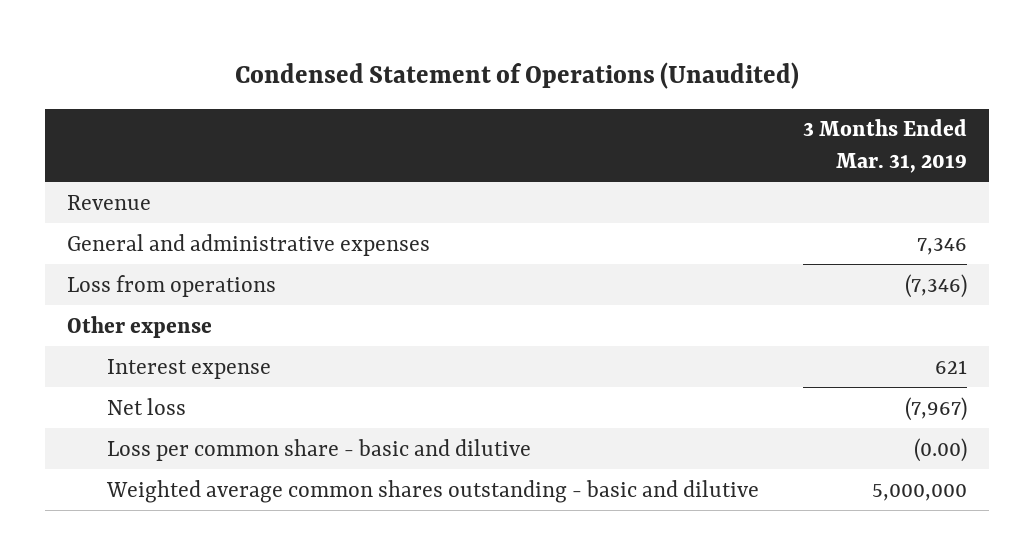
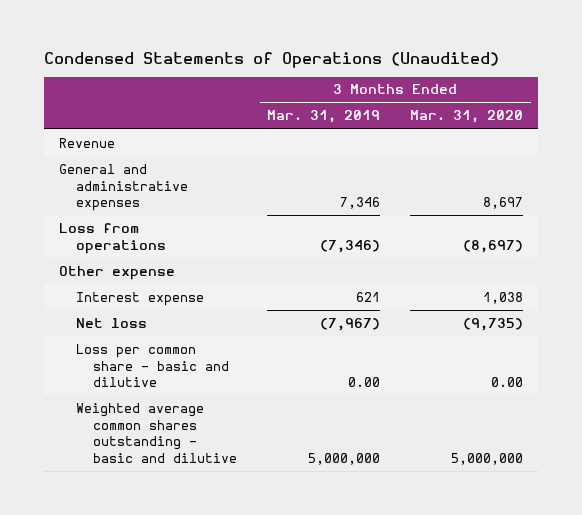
[234,62,799,90] Condensed Statement of Operations (Unaudited) -> [43,51,499,68] Condensed Statements of Operations (Unaudited)
none -> [410,110,524,124] Mar. 31, 2020
[913,437,967,462] (0.00) -> [348,377,381,388] 0.00

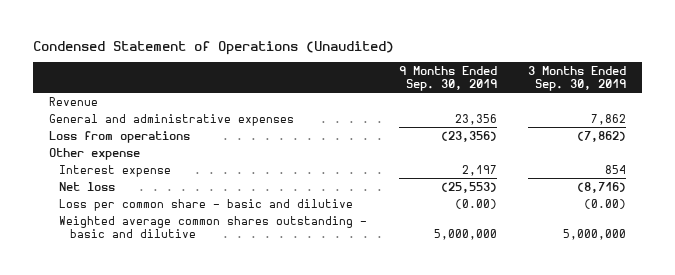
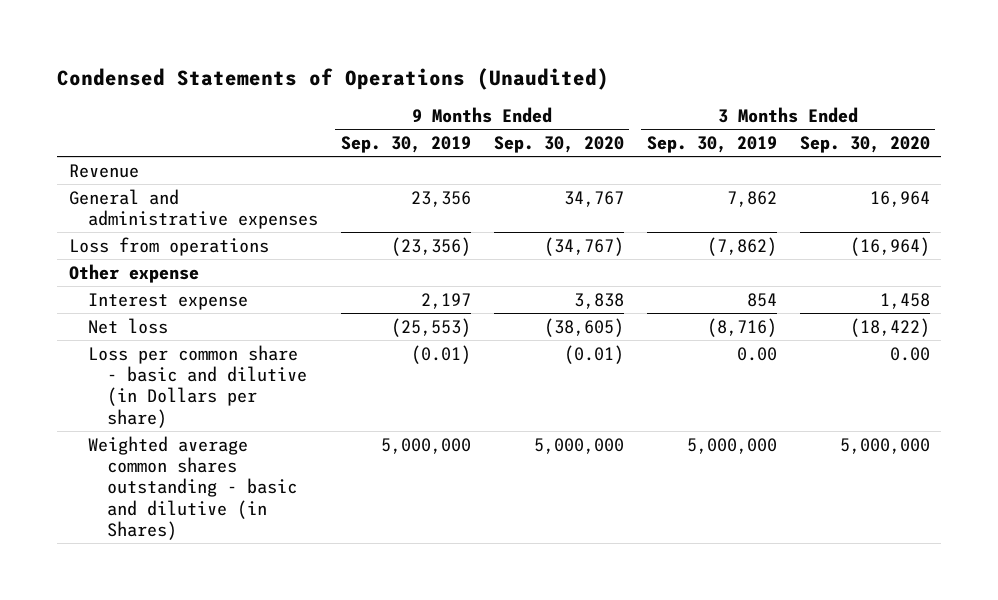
[33,40,395,55] Condensed Statement of Operations (Unaudited) -> [57,67,610,90] Condensed Statements of Operations (Unaudited)
none -> [493,136,624,154] Sep. 30, 2020
none -> [799,136,930,154] Sep. 30, 2020
[59,198,354,211] Loss per common share - basic and dilutive -> [87,344,308,428] Loss per common share - basic and dilutive (in Dollars per share)
[454,198,497,209] (0.00) -> [410,344,471,364] (0.01)
[583,198,626,209] (0.00) -> [736,346,777,361] 0.00
[59,215,368,238] Weighted average common shares outstanding - basic and dilutive -> [87,435,298,541] Weighted average common shares outstanding - basic and dilutive (in Shares)

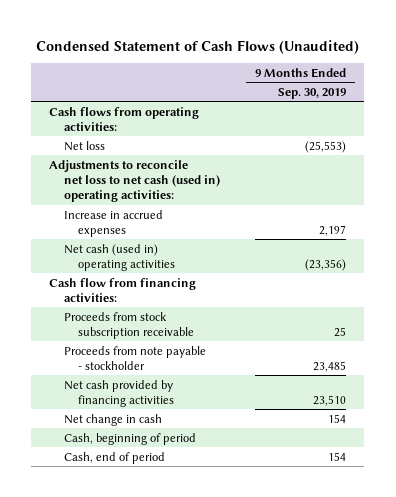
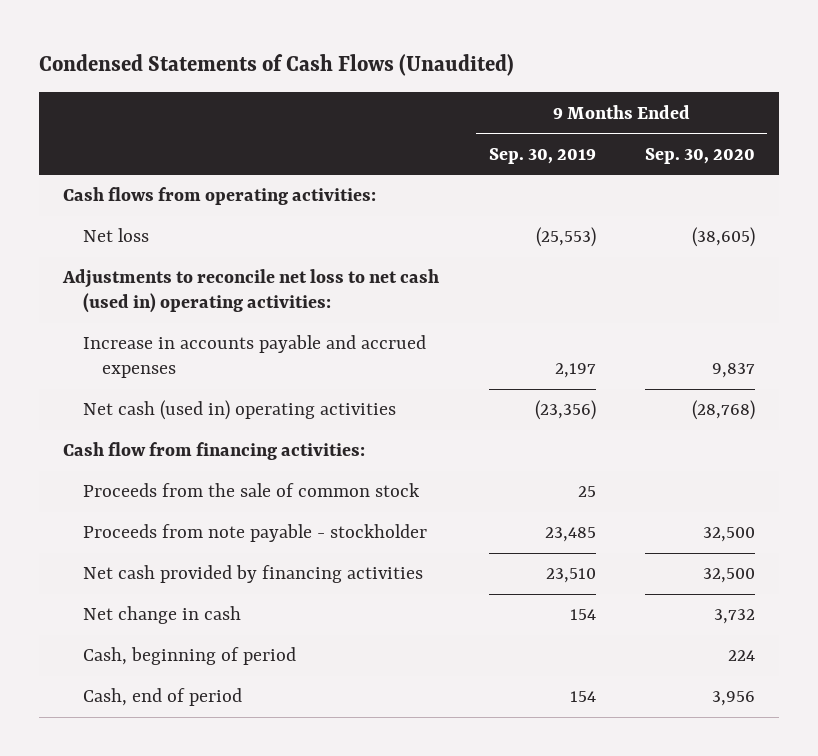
[35,39,359,54] Condensed Statement of Cash Flows (Unaudited) -> [38,54,514,77] Condensed Statements of Cash Flows (Unaudited)
none -> [644,147,755,164] Sep. 30, 2020
[63,209,163,237] Increase in accrued expenses -> [82,335,426,379] Increase in accounts payable and accrued expenses
[63,311,194,339] Proceeds from stock subscription receivable -> none
none -> [82,483,420,498] Proceeds from the sale of common stock

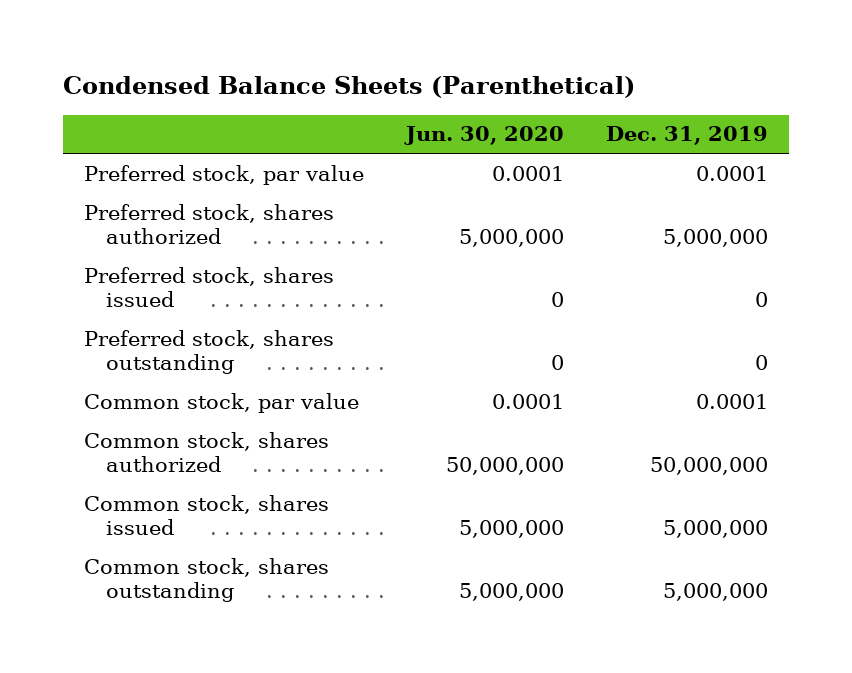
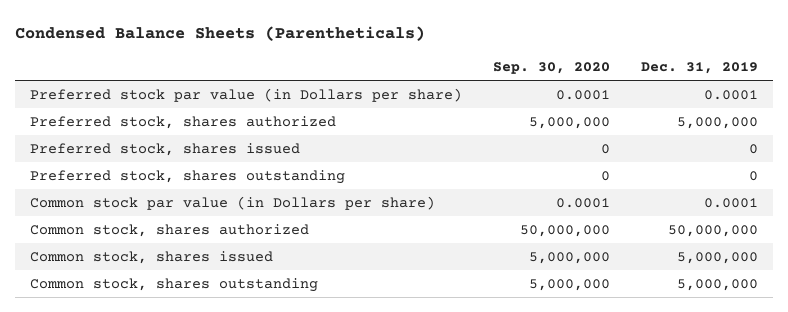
[62,76,635,99] Condensed Balance Sheets (Parenthetical) -> [15,25,426,41] Condensed Balance Sheets (Parentheticals)
[404,126,565,146] Jun. 30, 2020 -> none
none -> [492,61,610,74] Sep. 30, 2020
[84,164,365,185] Preferred stock, par value -> [30,87,463,102] Preferred stock par value (in Dollars per share)
[84,392,360,413] Common stock, par value -> [30,195,436,210] Common stock par value (in Dollars per share)

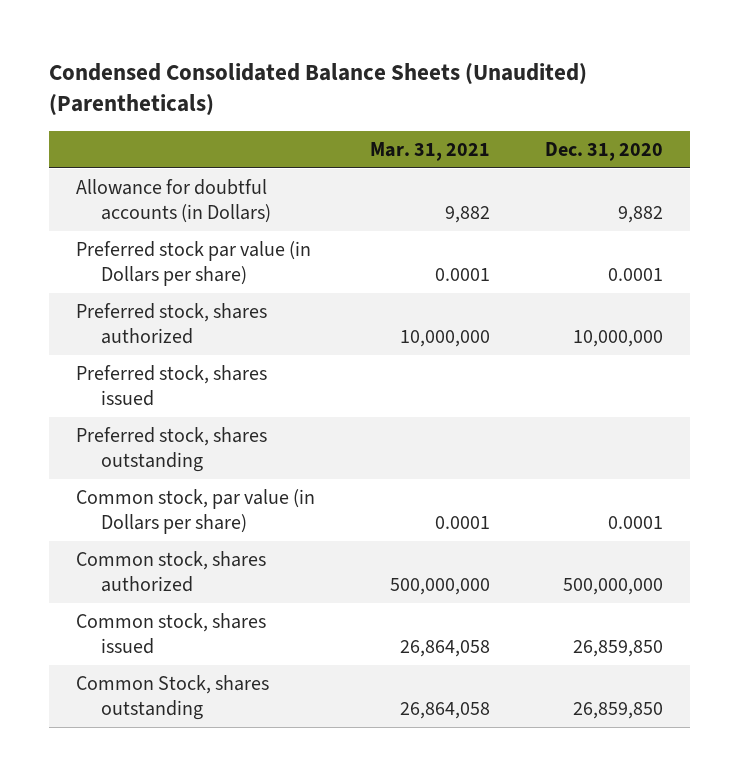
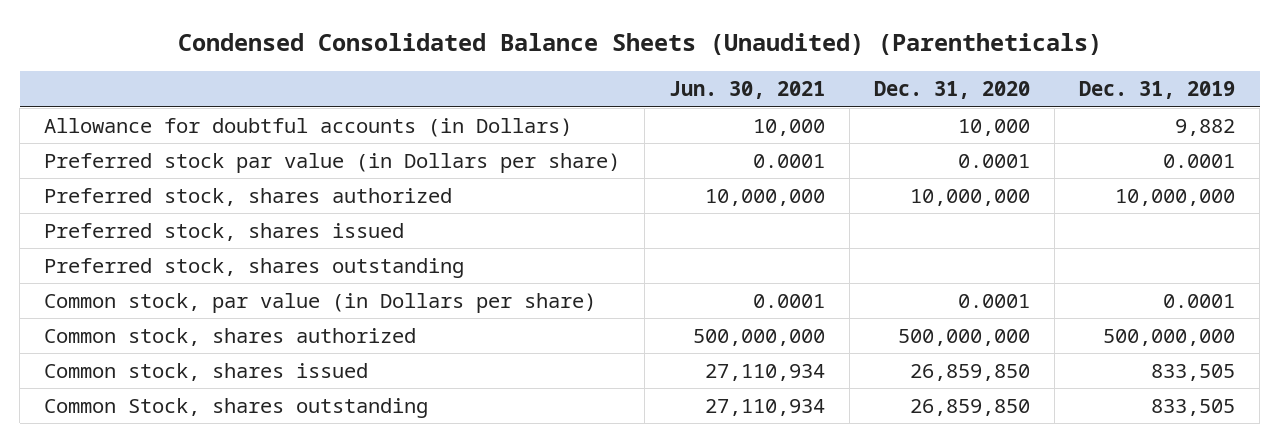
[369,142,490,162] Mar. 31, 2021 -> none
none -> [669,81,826,100] Jun. 30, 2021
none -> [1079,81,1236,100] Dec. 31, 2019
[617,206,663,224] 9,882 -> [958,118,1031,136] 10,000

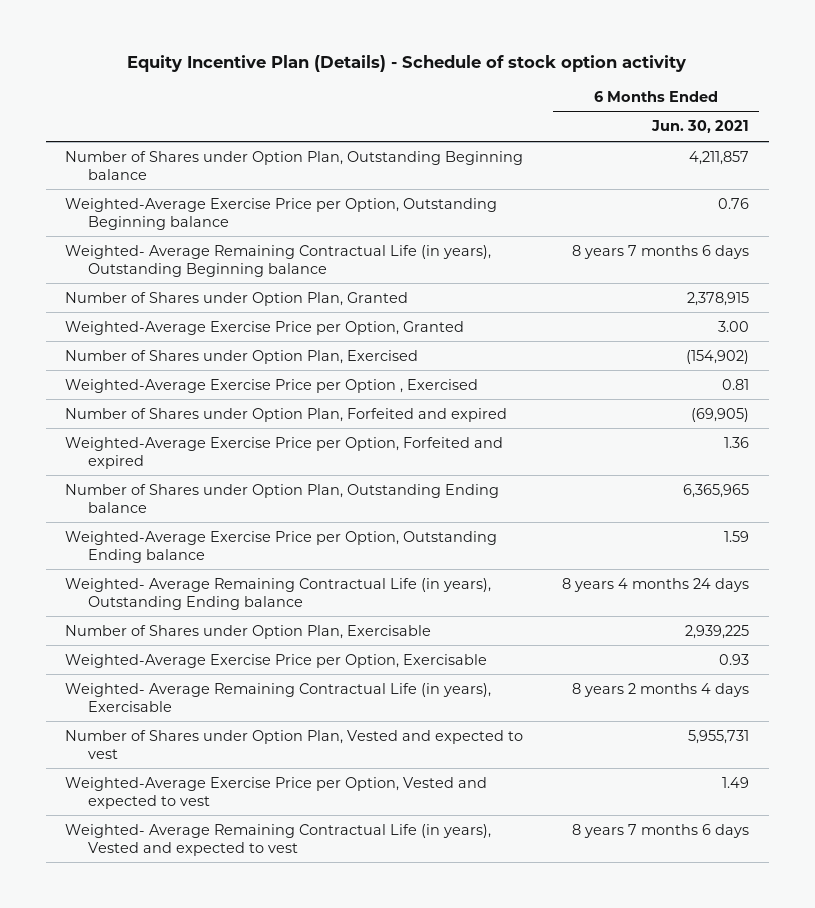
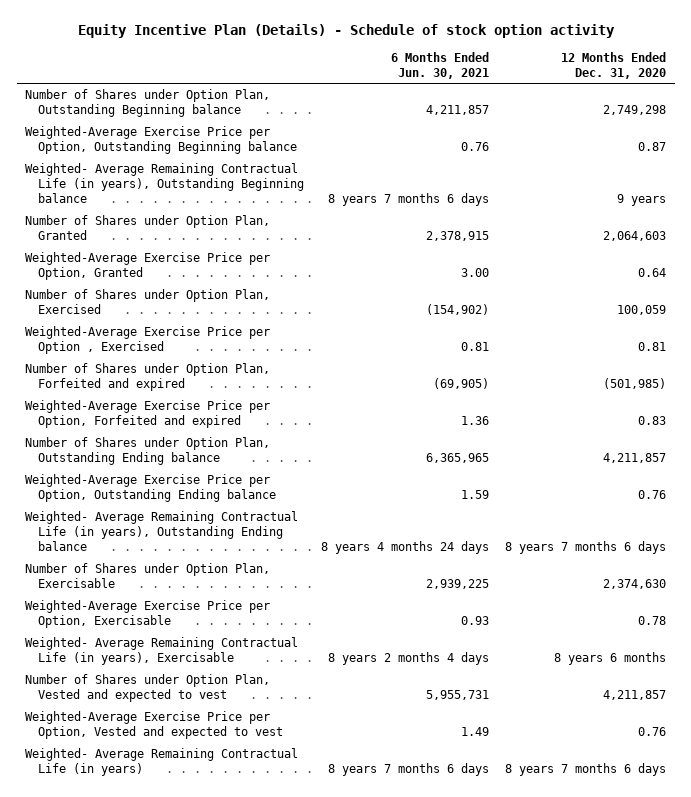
none -> [561,51,667,80] 12 Months Ended Dec. 31, 2020
[65,823,492,856] Weighted- Average Remaining Contractual Life (in years), Vested and expected to vest -> [24,748,298,777] Weighted- Average Remaining Contractual Life (in years)

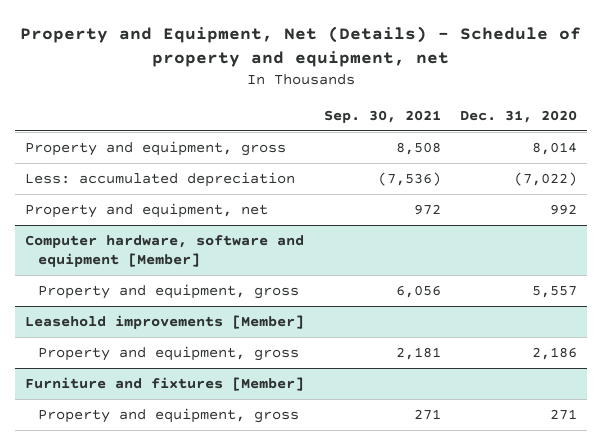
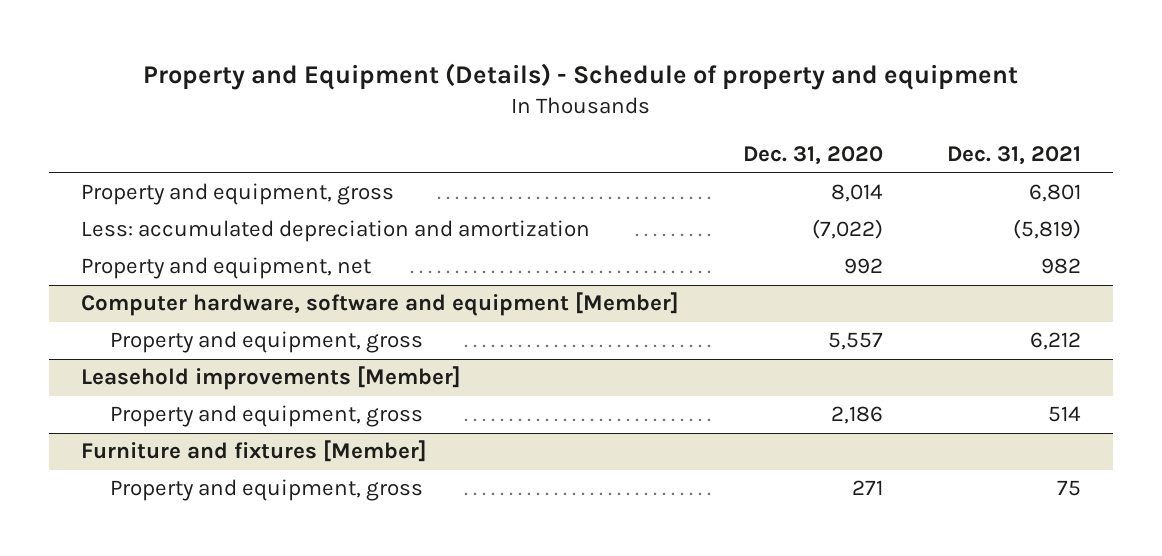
[20,26,582,68] Property and Equipment, Net (Details) - Schedule of property and equipment, net -> [143,63,1019,91] Property and Equipment (Details) - Schedule of property and equipment
[323,109,441,123] Sep. 30, 2021 -> none
none -> [947,146,1082,166] Dec. 31, 2021
[25,172,296,188] Less: accumulated depreciation -> [80,220,590,243] Less: accumulated depreciation and amortization

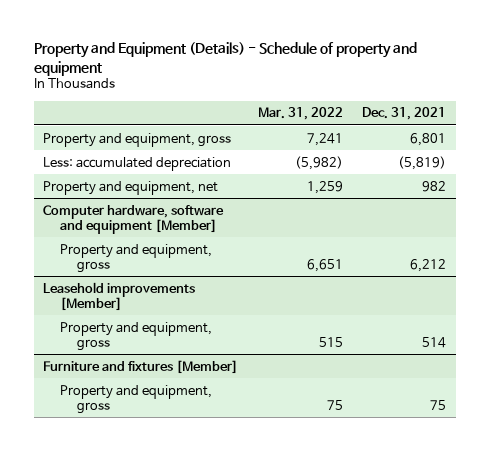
[743,146,884,166] Dec. 31, 2020 -> none
none -> [257,107,343,121] Mar. 31, 2022
[80,220,590,243] Less: accumulated depreciation and amortization -> [43,156,232,171] Less: accumulated depreciation

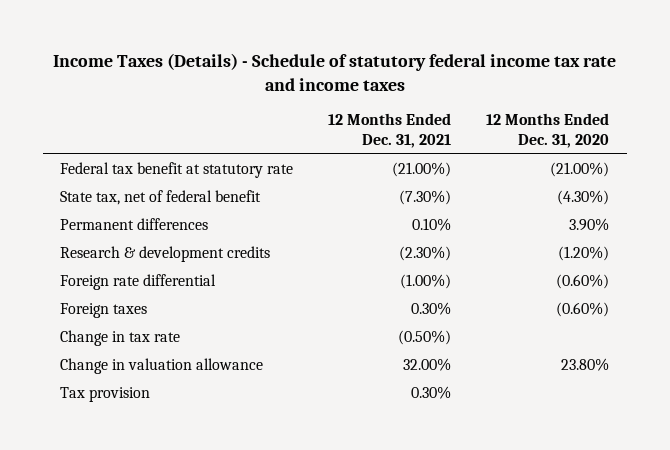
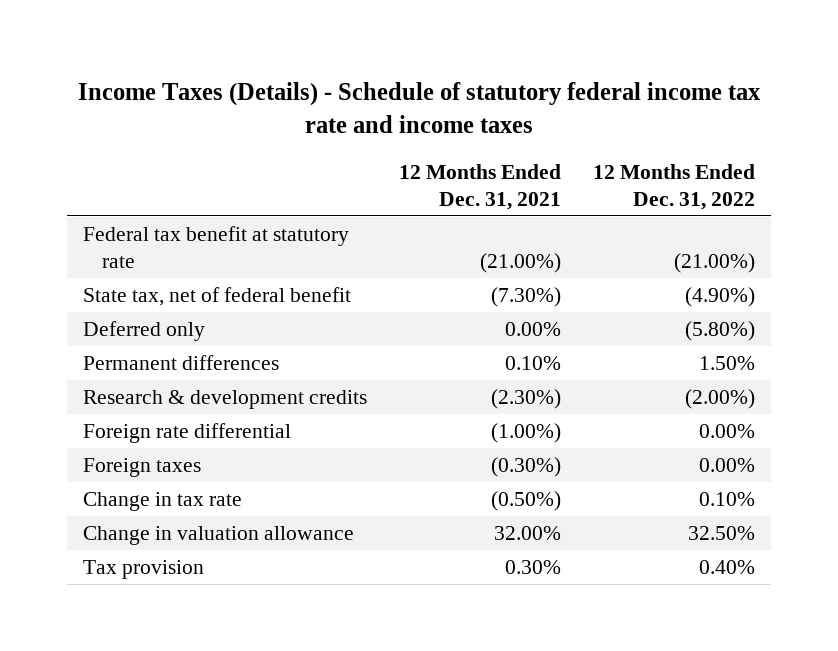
[486,113,610,148] 12 Months Ended Dec. 31, 2020 -> none
none -> [593,163,756,210] 12 Months Ended Dec. 31, 2022
none -> [82,321,205,342] Deferred only
[411,302,452,316] 0.30% -> [491,457,562,478] (0.30%)

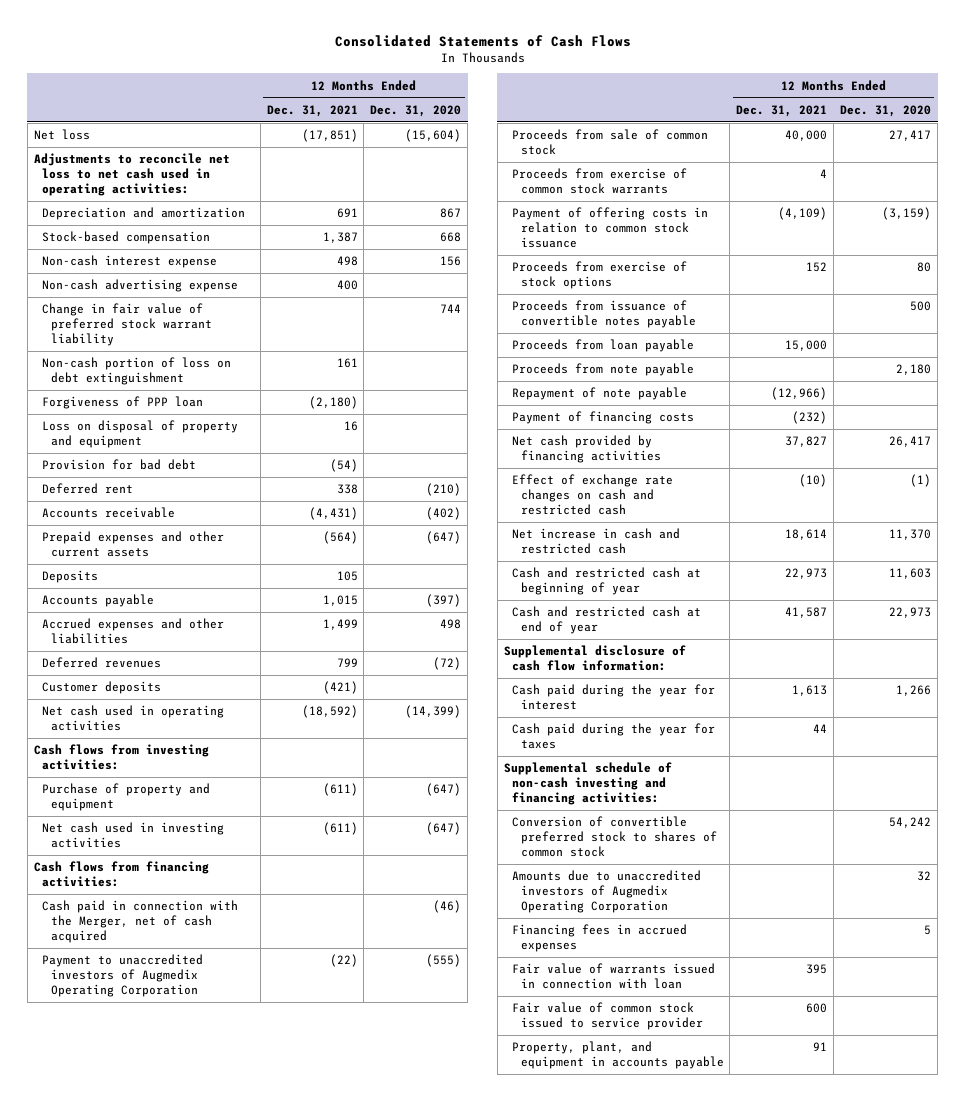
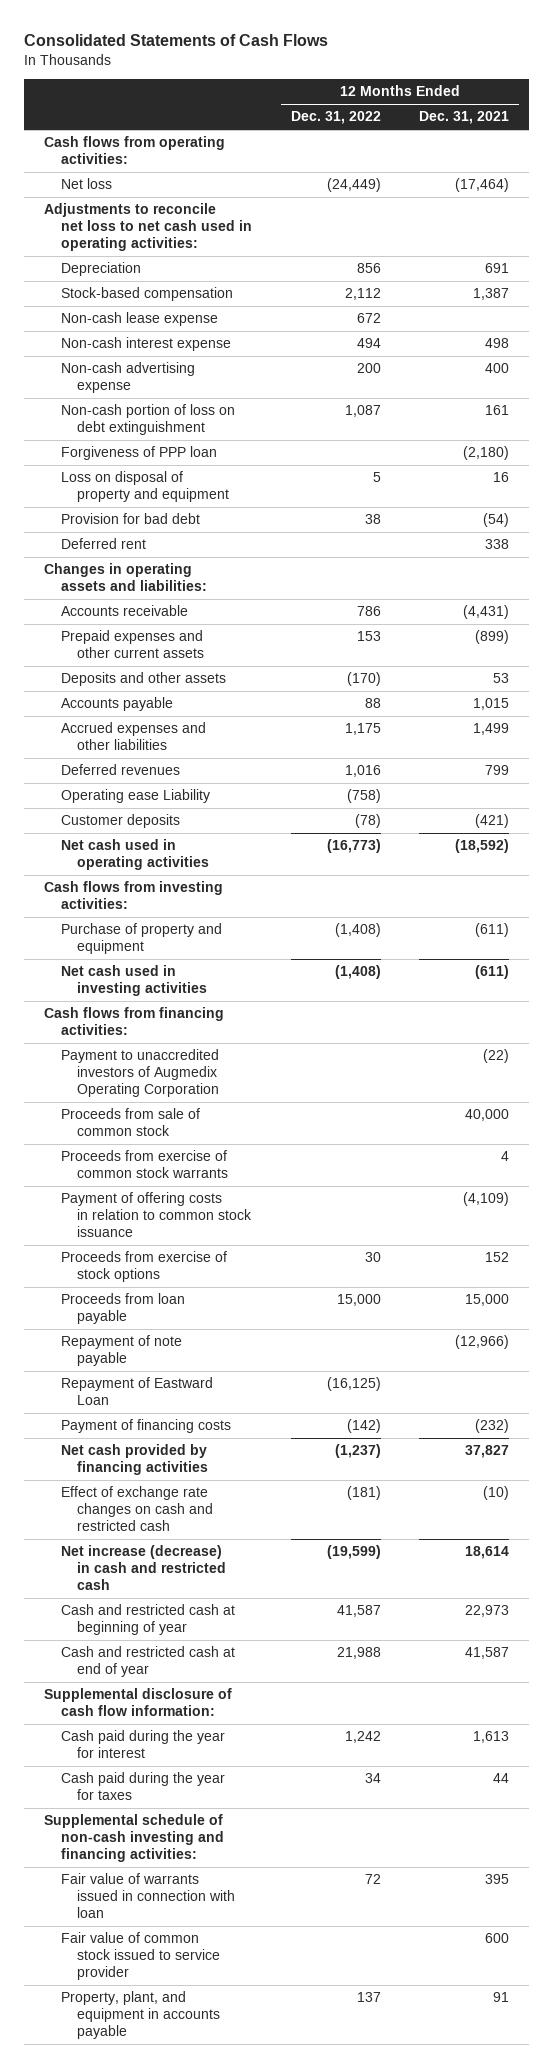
[370,104,462,117] Dec. 31, 2020 -> none
none -> [290,111,381,125] Dec. 31, 2022
none -> [43,136,225,165] Cash flows from operating activities:
[301,129,358,143] (17,851) -> [455,178,510,193] (17,464)
[42,207,246,221] Depreciation and amortization -> [60,262,141,277] Depreciation
none -> [60,312,218,327] Non-cash lease expense
[42,303,212,347] Change in fair value of preferred stock warrant liability -> none
none -> [43,563,207,592] Changes in operating assets and liabilities:
[322,531,358,545] (564) -> [475,630,510,645] (899)
[42,570,99,584] Deposits -> [60,672,226,687] Deposits and other assets
[336,571,358,582] 105 -> [493,673,510,684] 53
none -> [60,789,210,804] Operating ease Liability
[42,900,239,944] Cash paid in connection with the Merger, net of cash acquired -> none
[512,300,696,329] Proceeds from issuance of convertible notes payable -> none
[512,363,695,377] Proceeds from note payable -> none
none -> [60,1377,213,1406] Repayment of Eastward Loan
[512,528,681,555] Net increase in cash and restricted cash -> [60,1545,227,1591] Net increase (decrease) in cash and restricted cash
[512,816,717,858] Conversion of convertible preferred stock to shares of common stock -> none
[512,870,702,914] Amounts due to unaccredited investors of Augmedix Operating Corporation -> none
[512,924,688,953] Financing fees in accrued expenses -> none

